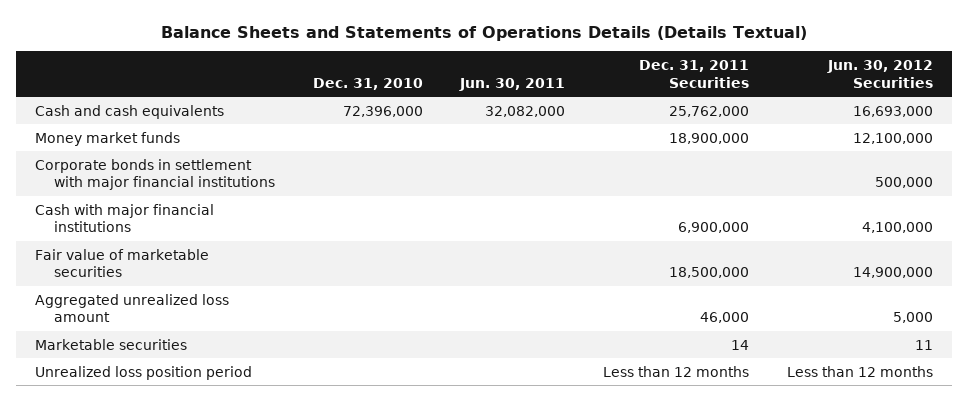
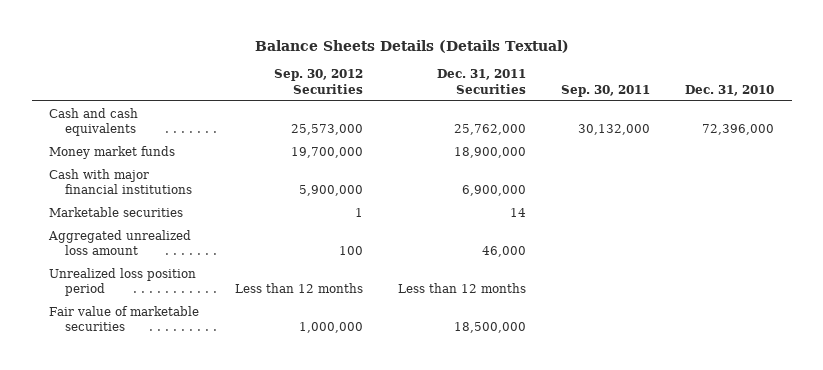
[160,25,807,41] Balance Sheets and Statements of Operations Details (Details Textual) -> [254,39,569,53] Balance Sheets Details (Details Textual)
[459,77,566,91] Jun. 30, 2011 -> none
[826,60,933,88] Jun. 30, 2012 Securities -> none
none -> [273,69,363,94] Sep. 30, 2012 Securities
none -> [560,84,650,97] Sep. 30, 2011
[34,158,275,191] Corporate bonds in settlement with major financial institutions -> none
[34,293,229,323] Aggregated unrealized loss amount -> [48,229,192,256] Aggregated unrealized loss amount
[34,248,209,278] Fair value of marketable securities -> [49,305,200,332] Fair value of marketable securities

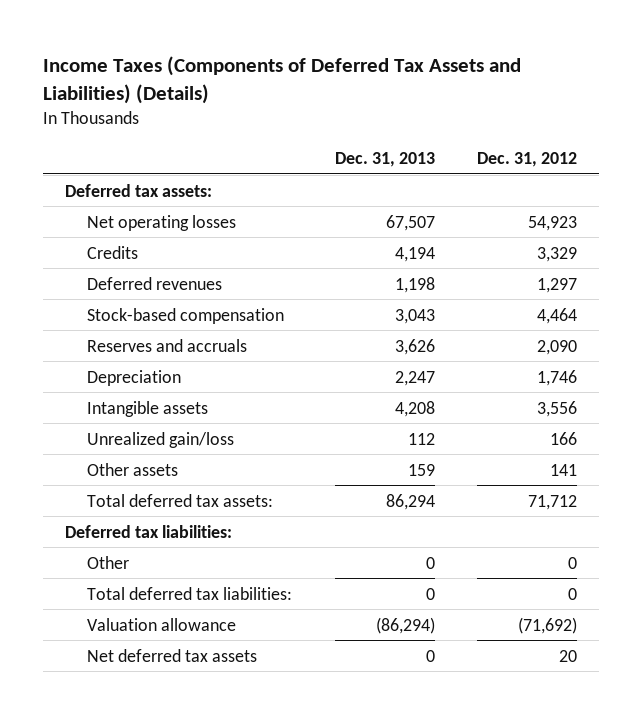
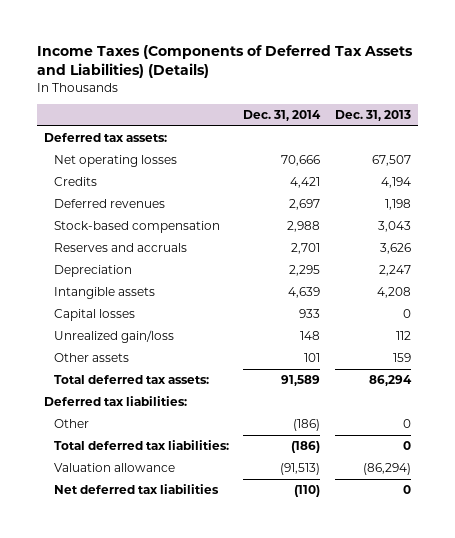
[477,152,578,168] Dec. 31, 2012 -> none
none -> [243,109,322,121] Dec. 31, 2014
none -> [54,309,136,322] Capital losses
[86,648,257,662] Net deferred tax assets -> [54,484,220,495] Net deferred tax liabilities

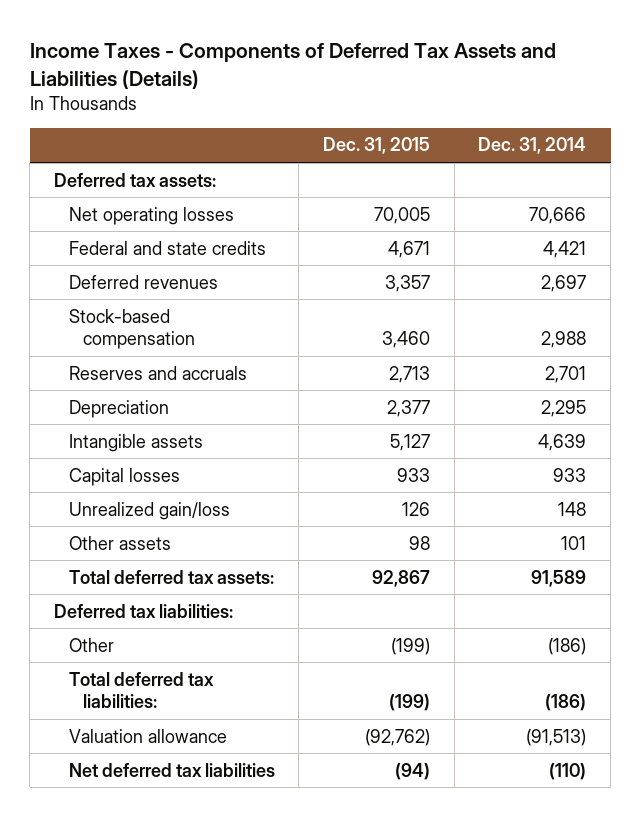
[37,45,414,79] Income Taxes (Components of Deferred Tax Assets and Liabilities) (Details) -> [29,42,556,89] Income Taxes - Components of Deferred Tax Assets and Liabilities (Details)
[334,109,411,121] Dec. 31, 2013 -> none
none -> [323,137,431,155] Dec. 31, 2015
[54,177,98,187] Credits -> [68,240,266,255] Federal and state credits

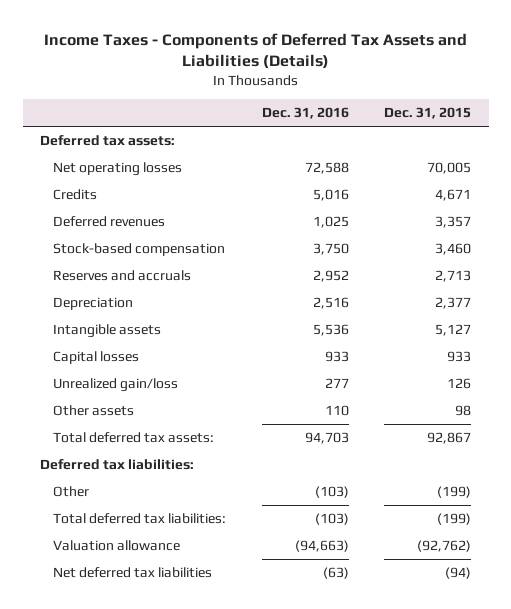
[478,137,587,155] Dec. 31, 2014 -> none
none -> [261,107,349,120] Dec. 31, 2016
[68,240,266,255] Federal and state credits -> [53,188,98,200] Credits

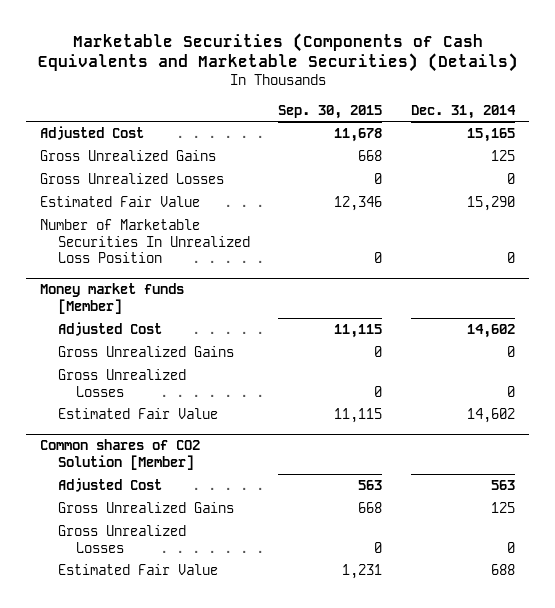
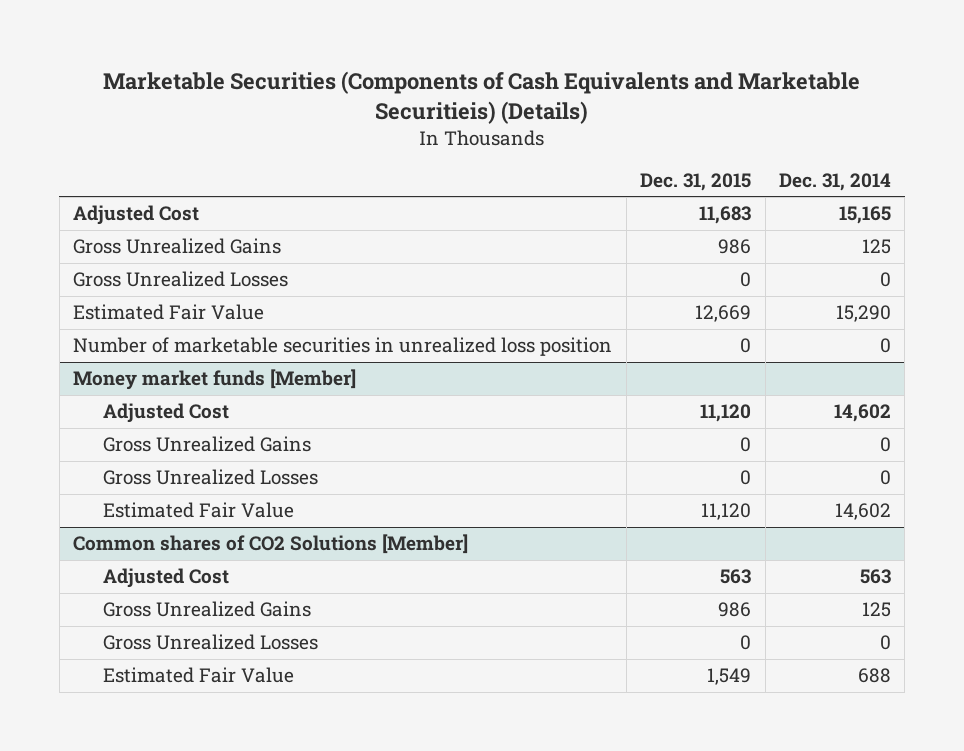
[37,32,518,73] Marketable Securities (Components of Cash Equivalents and Marketable Securities) (Details) -> [103,71,861,124] Marketable Securities (Components of Cash Equivalents and Marketable Securitieis) (Details)
[278,104,383,119] Sep. 30, 2015 -> none
none -> [640,172,752,191] Dec. 31, 2015
[40,219,250,263] Number of Marketable Securities In Unrealized Loss Position -> [73,337,613,357] Number of marketable securities in unrealized loss position
[40,439,201,470] Common shares of CO2 Solution [Member] -> [73,534,469,555] Common shares of CO2 Solutions [Member]

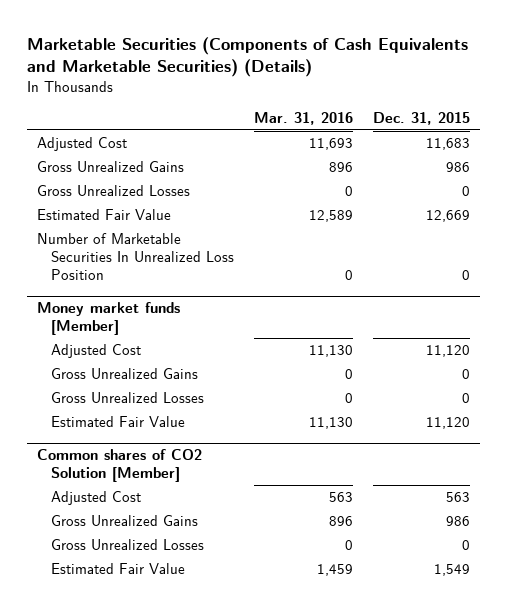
[103,71,861,124] Marketable Securities (Components of Cash Equivalents and Marketable Securitieis) (Details) -> [27,36,469,78] Marketable Securities (Components of Cash Equivalents and Marketable Securities) (Details)
[778,172,891,191] Dec. 31, 2014 -> none
none -> [254,112,354,126] Mar. 31, 2016
[73,337,613,357] Number of marketable securities in unrealized loss position -> [37,232,235,281] Number of Marketable Securities In Unrealized Loss Position
[73,534,469,555] Common shares of CO2 Solutions [Member] -> [37,448,203,483] Common shares of CO2 Solution [Member]

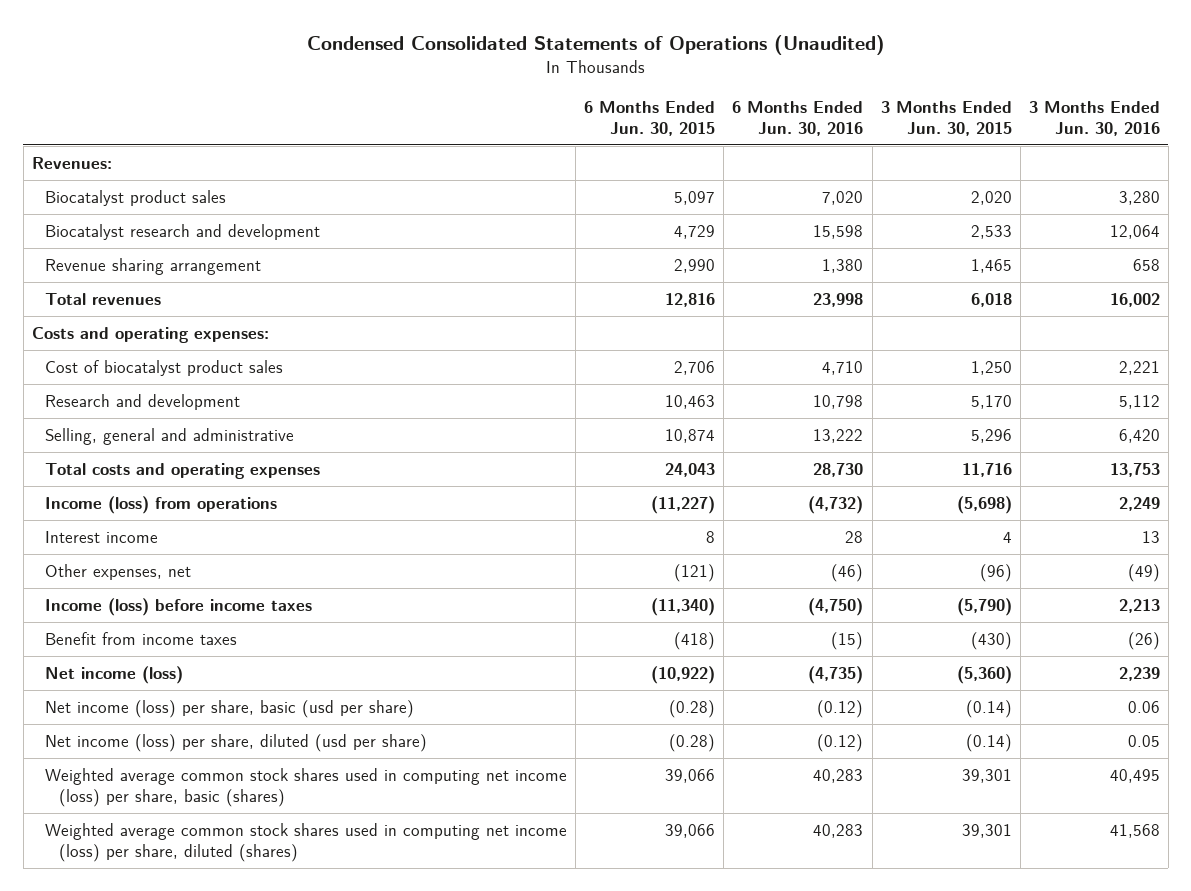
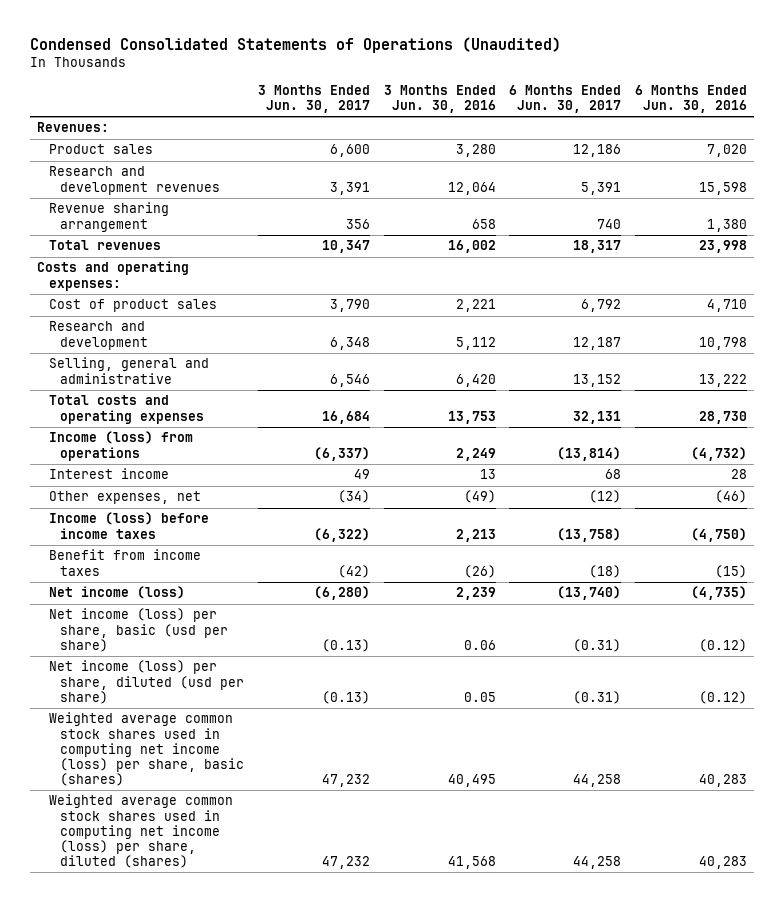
[584,100,716,136] 6 Months Ended Jun. 30, 2015 -> none
[880,100,1012,136] 3 Months Ended Jun. 30, 2015 -> none
none -> [258,84,371,114] 3 Months Ended Jun. 30, 2017
none -> [509,84,622,114] 6 Months Ended Jun. 30, 2017
[45,190,227,207] Biocatalyst product sales -> [48,144,153,155] Product sales
[45,224,321,241] Biocatalyst research and development -> [48,166,221,195] Research and development revenues
[45,360,284,377] Cost of biocatalyst product sales -> [48,299,217,313] Cost of product sales

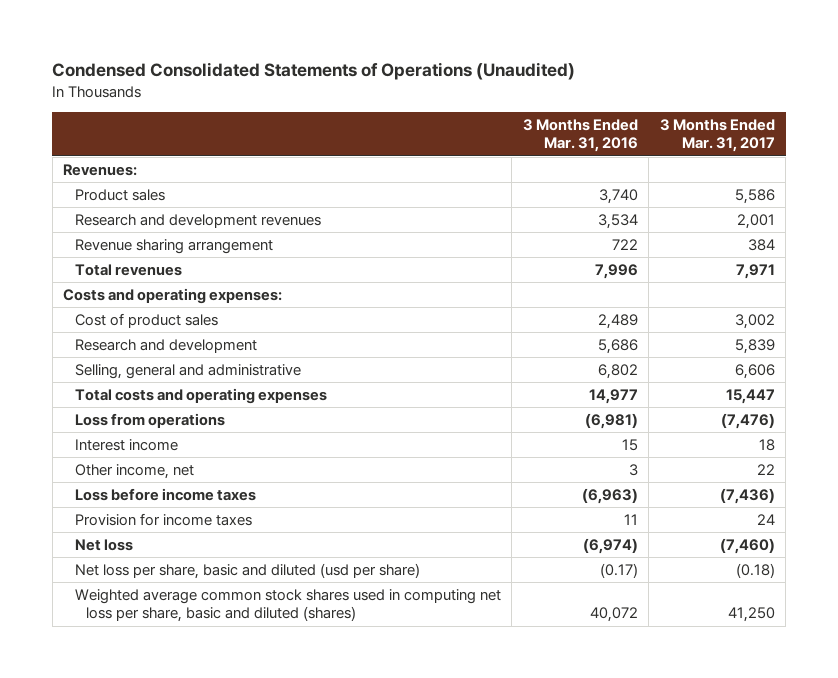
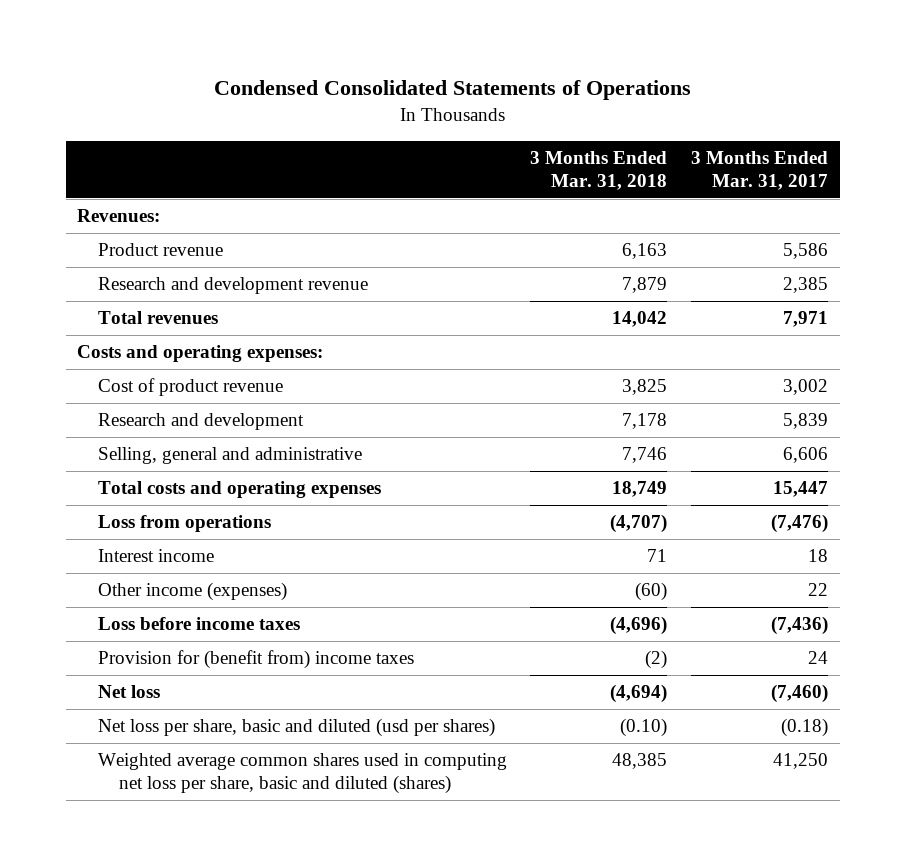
[52,62,576,81] Condensed Consolidated Statements of Operations (Unaudited) -> [213,80,691,101] Condensed Consolidated Statements of Operations
[522,118,638,153] 3 Months Ended Mar. 31, 2016 -> none
none -> [530,151,668,190] 3 Months Ended Mar. 31, 2018
[74,239,273,255] Revenue sharing arrangement -> none
[74,189,165,202] Product sales -> [97,243,223,257] Product revenue
[74,214,321,229] Research and development revenues -> [97,277,368,295] Research and development revenue
[736,214,775,230] 2,001 -> [782,277,828,294] 2,385
[74,313,218,329] Cost of product sales -> [97,378,283,397] Cost of product revenue
[74,464,194,480] Other income, net -> [97,582,287,602] Other income (expenses)
[74,513,252,527] Provision for income taxes -> [97,650,414,670] Provision for (benefit from) income taxes
[74,563,420,580] Net loss per share, basic and diluted (usd per share) -> [97,718,495,738] Net loss per share, basic and diluted (usd per shares)
[74,589,501,623] Weighted average common stock shares used in computing net loss per share, basic and diluted (shares) -> [97,753,507,794] Weighted average common shares used in computing net loss per share, basic and diluted (shares)

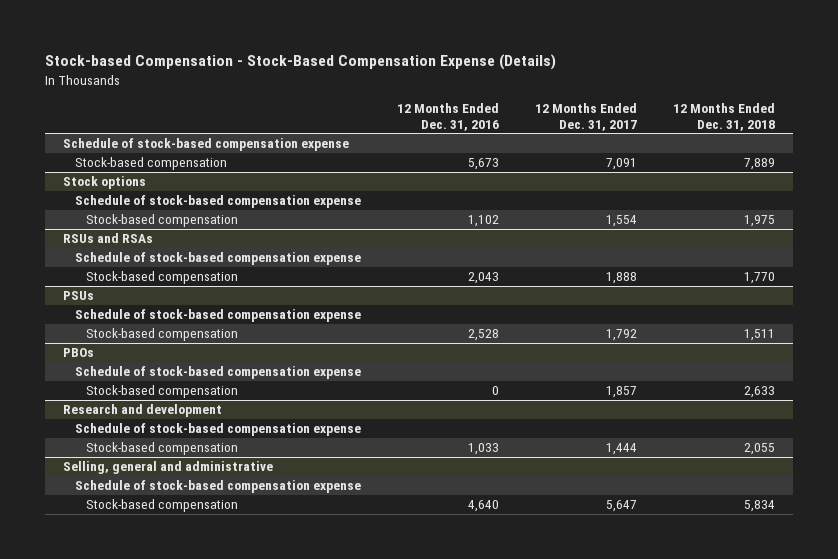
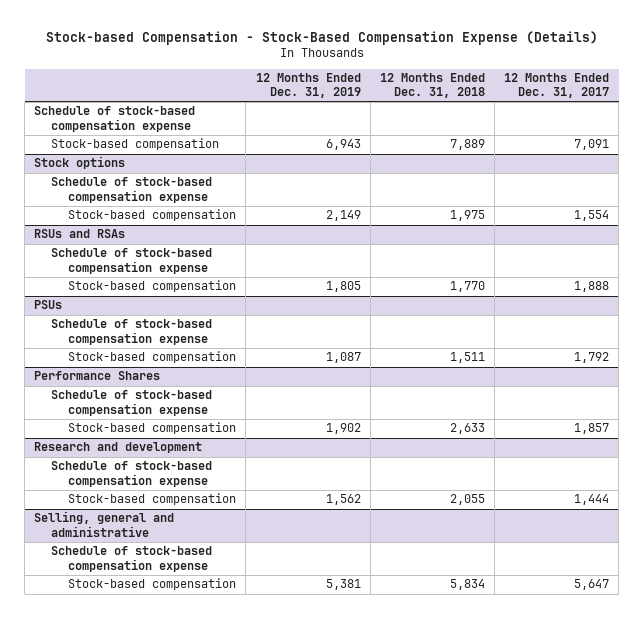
[396,102,499,131] 12 Months Ended Dec. 31, 2016 -> none
none -> [255,73,361,99] 12 Months Ended Dec. 31, 2019
[63,348,95,358] PBOs -> [34,371,161,381] Performance Shares

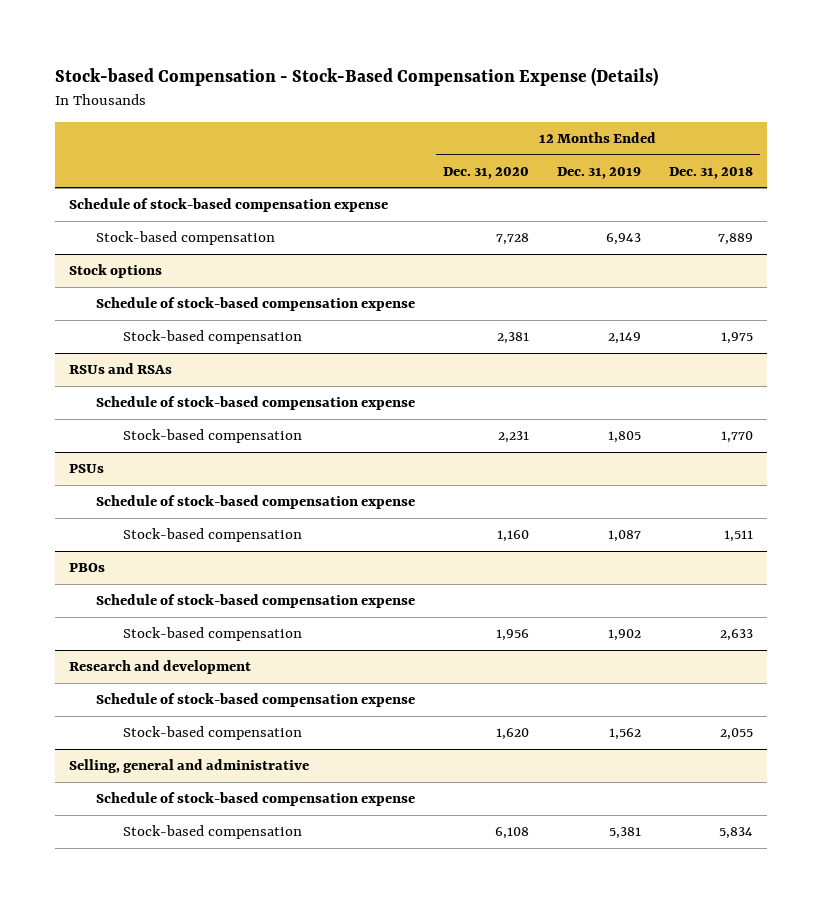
[504,73,610,99] 12 Months Ended Dec. 31, 2017 -> none
none -> [443,166,530,179] Dec. 31, 2020
[34,371,161,381] Performance Shares -> [69,563,106,573] PBOs

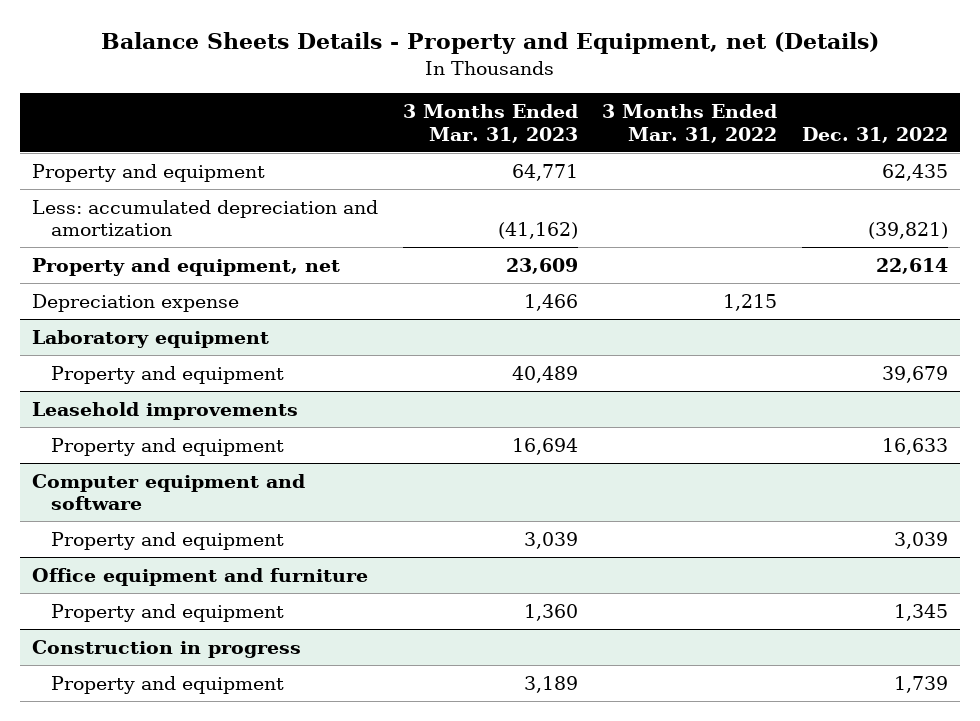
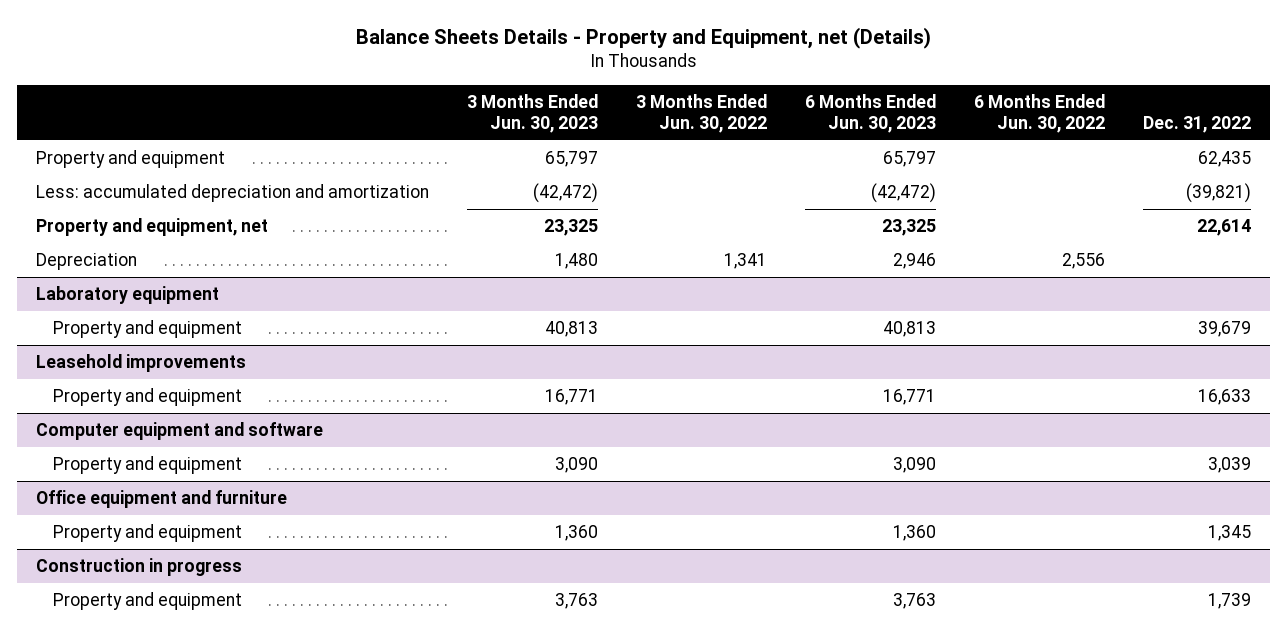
[402,104,578,143] 3 Months Ended Mar. 31, 2023 -> none
[602,104,778,143] 3 Months Ended Mar. 31, 2022 -> none
none -> [466,93,598,133] 3 Months Ended Jun. 30, 2023
none -> [636,93,768,133] 3 Months Ended Jun. 30, 2022
none -> [805,93,937,133] 6 Months Ended Jun. 30, 2023
none -> [974,93,1106,133] 6 Months Ended Jun. 30, 2022
[32,293,240,312] Depreciation expense -> [35,253,137,271] Depreciation

